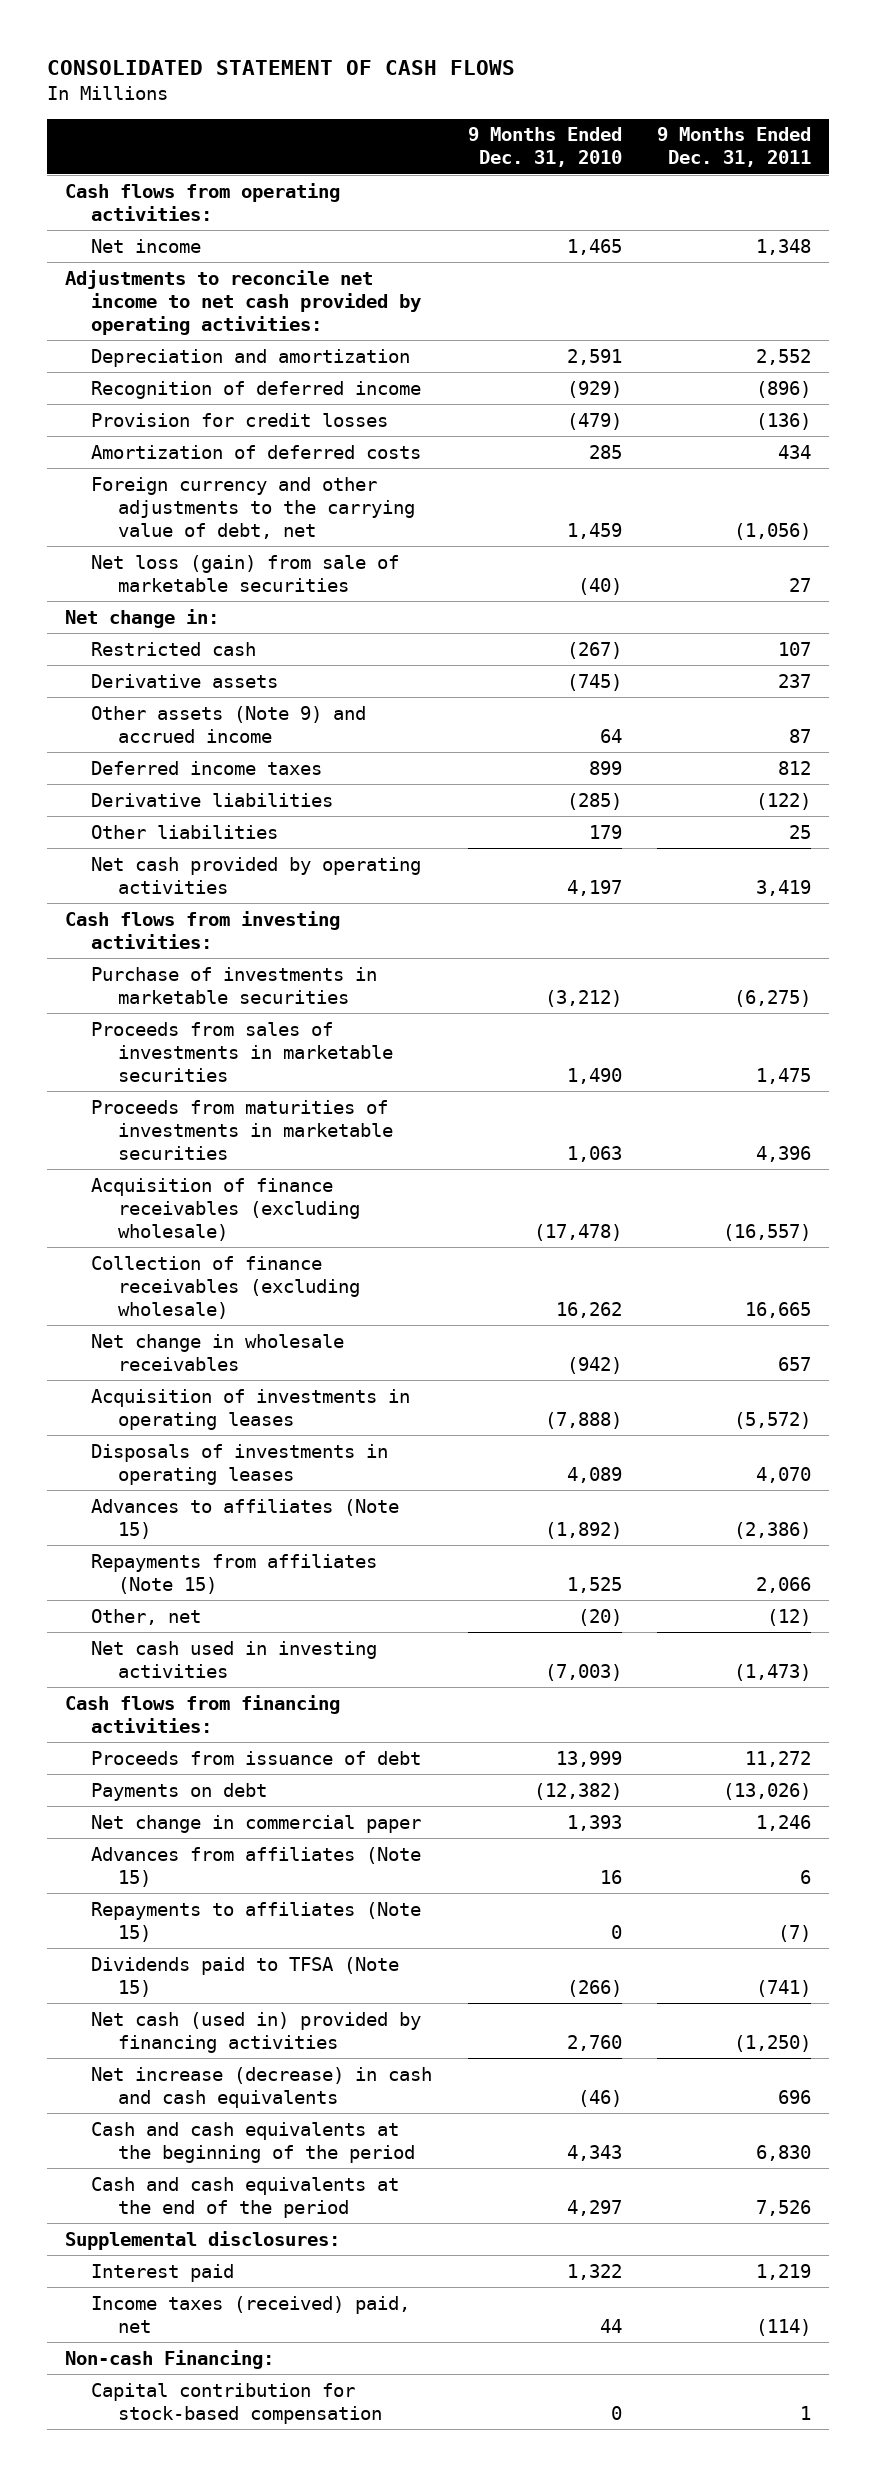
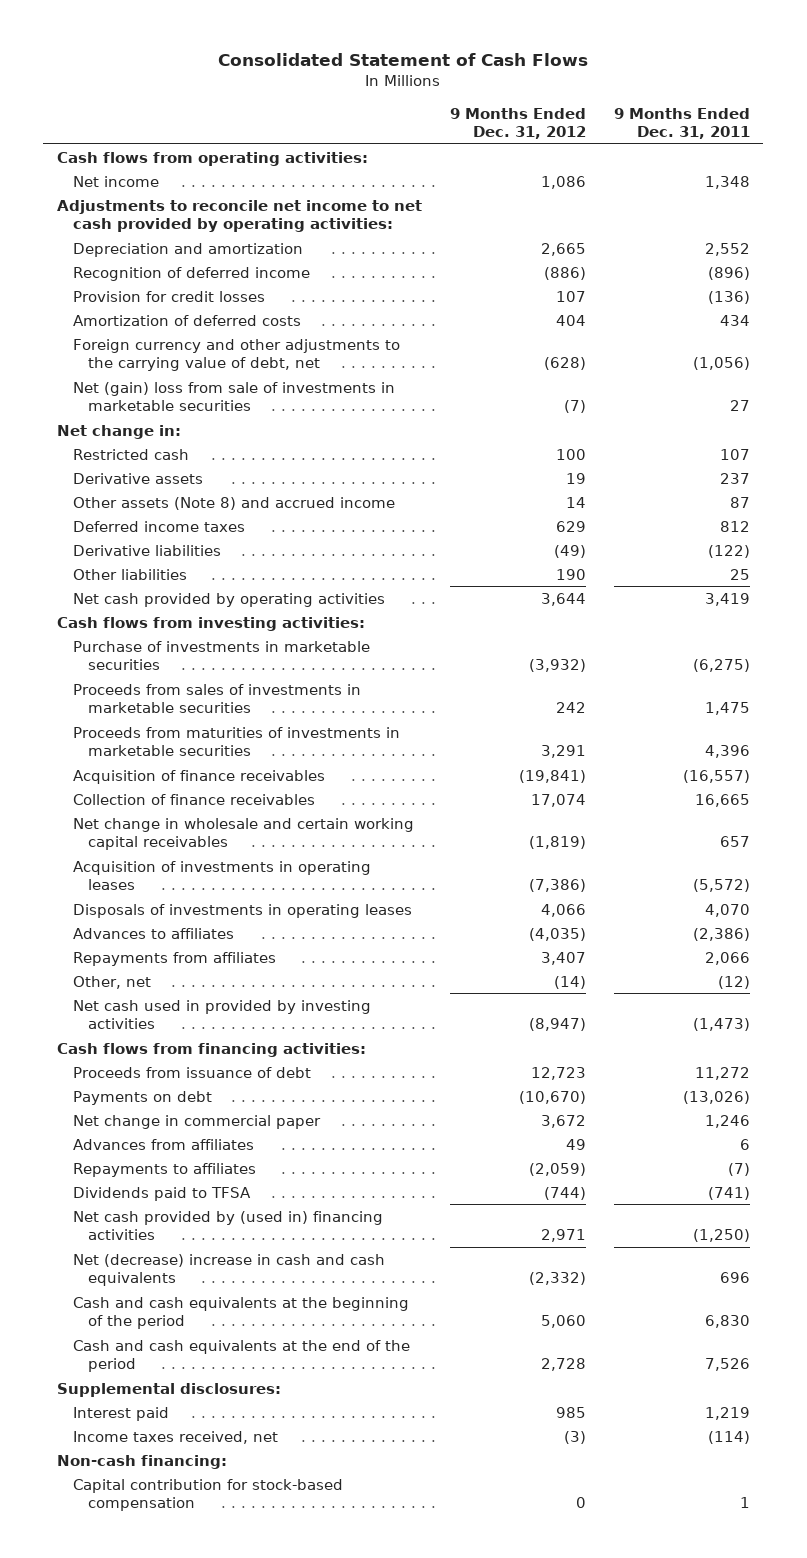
[46,60,515,76] CONSOLIDATED STATEMENT OF CASH FLOWS -> [218,53,589,67] Consolidated Statement of Cash Flows
[467,127,622,168] 9 Months Ended Dec. 31, 2010 -> none
none -> [449,107,586,139] 9 Months Ended Dec. 31, 2012
[91,554,400,592] Net loss (gain) from sale of marketable securities -> [72,381,395,411] Net (gain) loss from sale of investments in marketable securities
[91,705,367,743] Other assets (Note 9) and accrued income -> [72,496,395,510] Other assets (Note 8) and accrued income
[91,1177,360,1241] Acquisition of finance receivables (excluding wholesale) -> [72,769,325,784] Acquisition of finance receivables
[91,1255,360,1319] Collection of finance receivables (excluding wholesale) -> [72,793,315,805] Collection of finance receivables
[91,1333,345,1371] Net change in wholesale receivables -> [72,817,414,850] Net change in wholesale and certain working capital receivables
[91,1498,400,1539] Advances to affiliates (Note 15) -> [72,927,234,939] Advances to affiliates
[91,1553,378,1594] Repayments from affiliates (Note 15) -> [72,951,276,966] Repayments from affiliates
[91,1640,378,1678] Net cash used in investing activities -> [72,999,371,1029] Net cash used in provided by investing activities
[91,1846,422,1887] Advances from affiliates (Note 15) -> [72,1138,254,1150] Advances from affiliates
[91,1901,422,1942] Repayments to affiliates (Note 15) -> [72,1162,256,1177] Repayments to affiliates
[91,1956,400,1997] Dividends paid to TFSA (Note 15) -> [72,1186,251,1201] Dividends paid to TFSA
[91,2011,422,2053] Net cash (used in) provided by financing activities -> [72,1210,383,1240] Net cash provided by (used in) financing activities
[91,2066,433,2108] Net increase (decrease) in cash and cash equivalents -> [72,1253,385,1286] Net (decrease) increase in cash and cash equivalents
[91,2295,411,2333] Income taxes (received) paid, net -> [72,1430,278,1444] Income taxes received, net
[64,2349,274,2369] Non-cash Financing: -> [57,1454,228,1469] Non-cash financing:

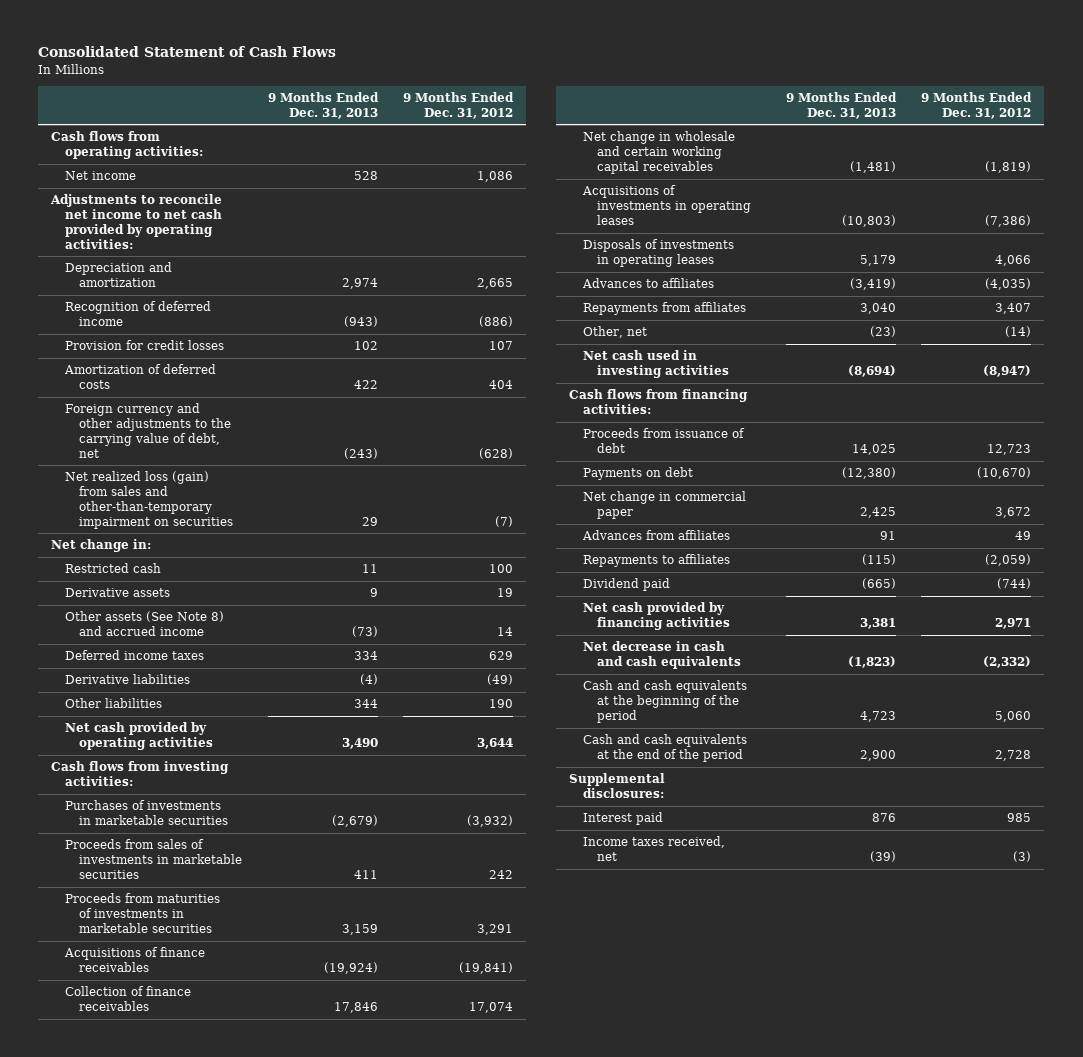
[613,107,750,139] 9 Months Ended Dec. 31, 2011 -> none
none -> [267,91,379,119] 9 Months Ended Dec. 31, 2013
[72,381,395,411] Net (gain) loss from sale of investments in marketable securities -> [65,471,234,529] Net realized loss (gain) from sales and other-than-temporary impairment on securities
[72,496,395,510] Other assets (Note 8) and accrued income -> [65,611,225,637] Other assets (See Note 8) and accrued income
[72,640,370,670] Purchase of investments in marketable securities -> [65,800,229,826] Purchases of investments in marketable securities
[72,769,325,784] Acquisition of finance receivables -> [64,947,206,973] Acquisitions of finance receivables
[72,860,371,890] Acquisition of investments in operating leases -> [582,185,752,226] Acquisitions of investments in operating leases
[72,999,371,1029] Net cash used in provided by investing activities -> [583,350,730,379] Net cash used in investing activities
[72,1186,251,1201] Dividends paid to TFSA -> [583,578,671,592] Dividend paid
[72,1210,383,1240] Net cash provided by (used in) financing activities -> [583,602,731,631] Net cash provided by financing activities
[72,1253,385,1286] Net (decrease) increase in cash and cash equivalents -> [583,641,742,670] Net decrease in cash and cash equivalents
[57,1454,228,1469] Non-cash financing: -> none
[72,1478,343,1511] Capital contribution for stock-based compensation -> none

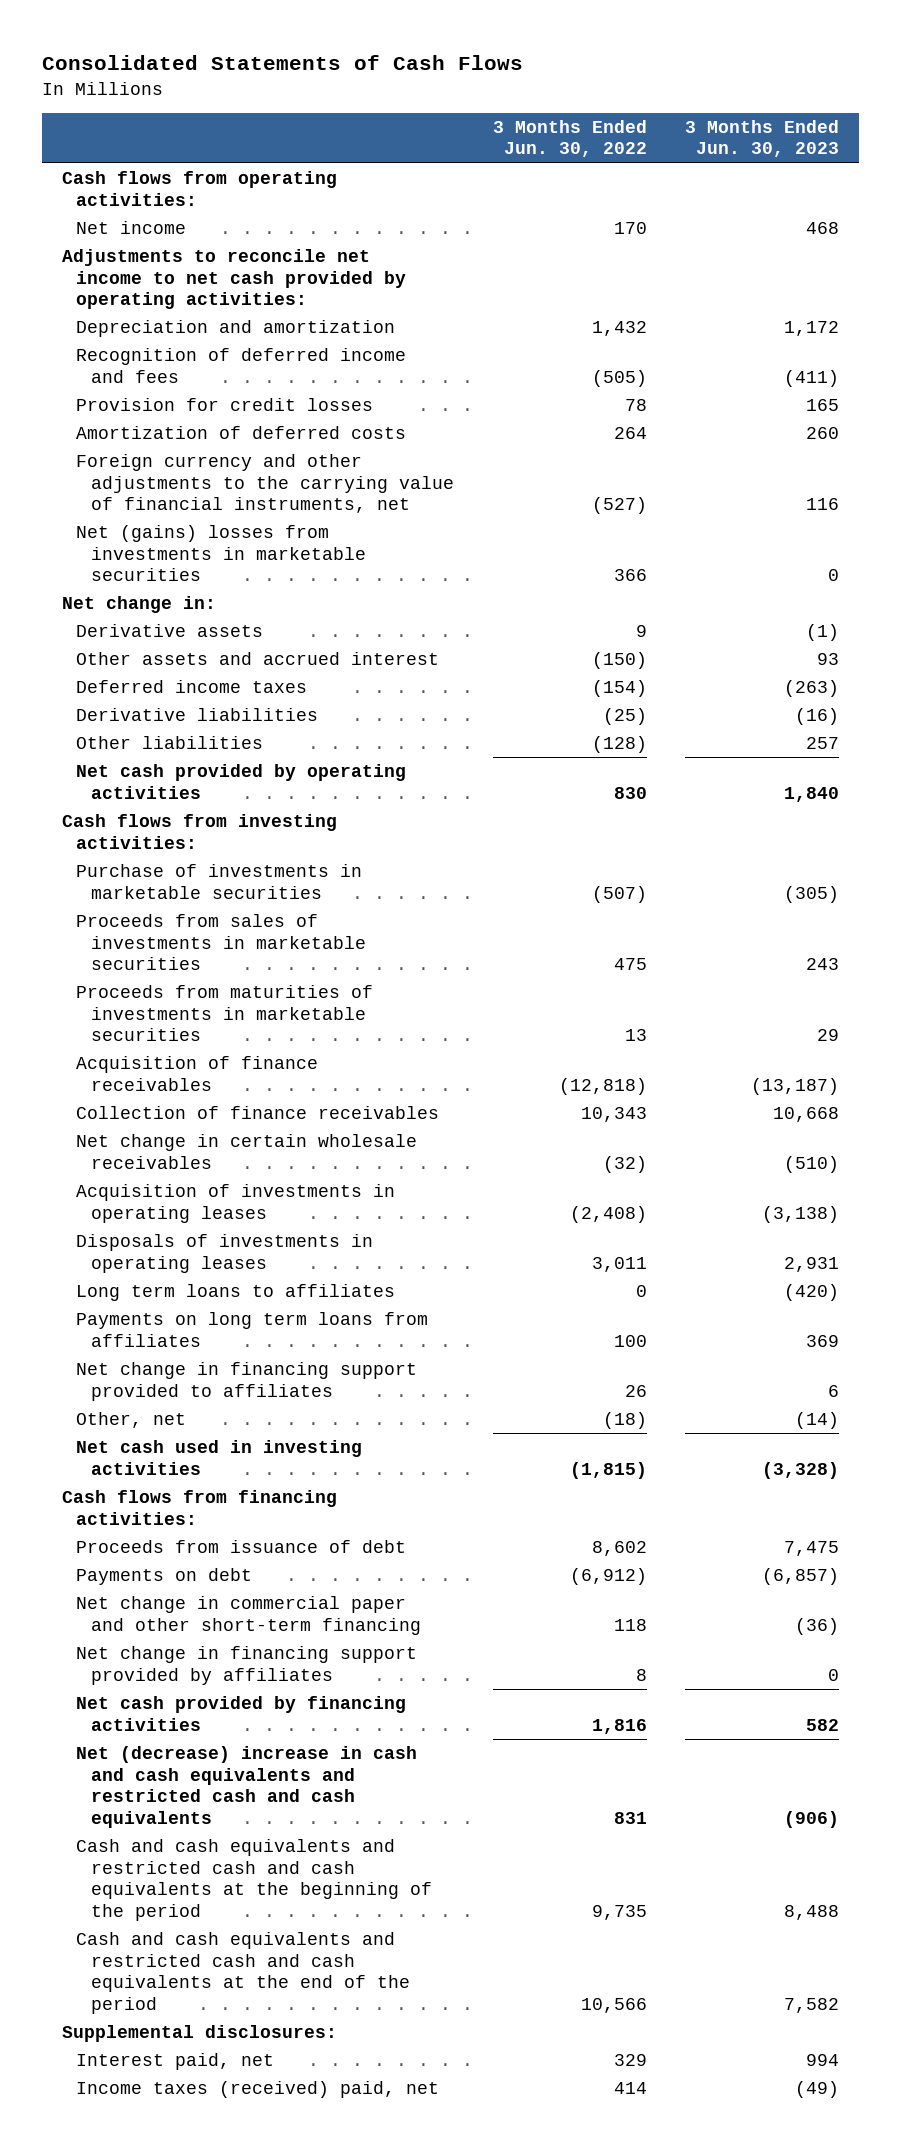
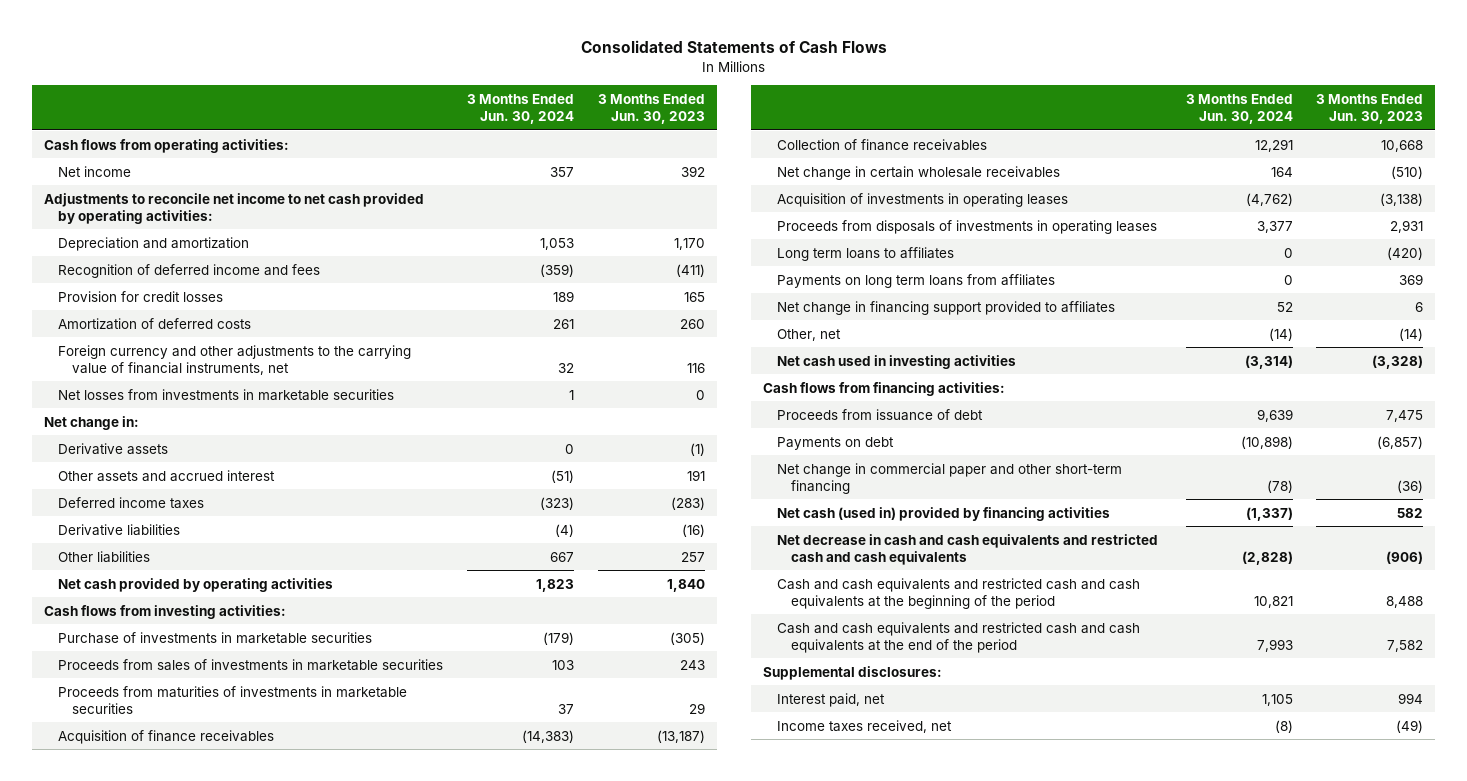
[492,119,647,158] 3 Months Ended Jun. 30, 2022 -> none
none -> [466,94,574,125] 3 Months Ended Jun. 30, 2024
[806,222,840,235] 468 -> [680,165,705,177] 392
[784,321,840,337] 1,172 -> [673,237,705,250] 1,170
[76,525,366,582] Net (gains) losses from investments in marketable securities -> [57,388,394,401] Net losses from investments in marketable securities
[817,653,840,666] 93 -> [686,469,705,481] 191
[784,680,840,698] (263) -> [670,496,705,510] (283)
[76,1234,374,1273] Disposals of investments in operating leases -> [776,219,1157,234] Proceeds from disposals of investments in operating leases
[76,1646,418,1685] Net change in financing support provided by affiliates -> none
[76,1696,407,1731] Net cash provided by financing activities -> [776,506,1110,521] Net cash (used in) provided by financing activities
[76,1746,418,1828] Net (decrease) increase in cash and cash equivalents and restricted cash and cash equivalents -> [776,533,1158,565] Net decrease in cash and cash equivalents and restricted cash and cash equivalents
[76,2081,440,2099] Income taxes (received) paid, net -> [776,719,952,733] Income taxes received, net

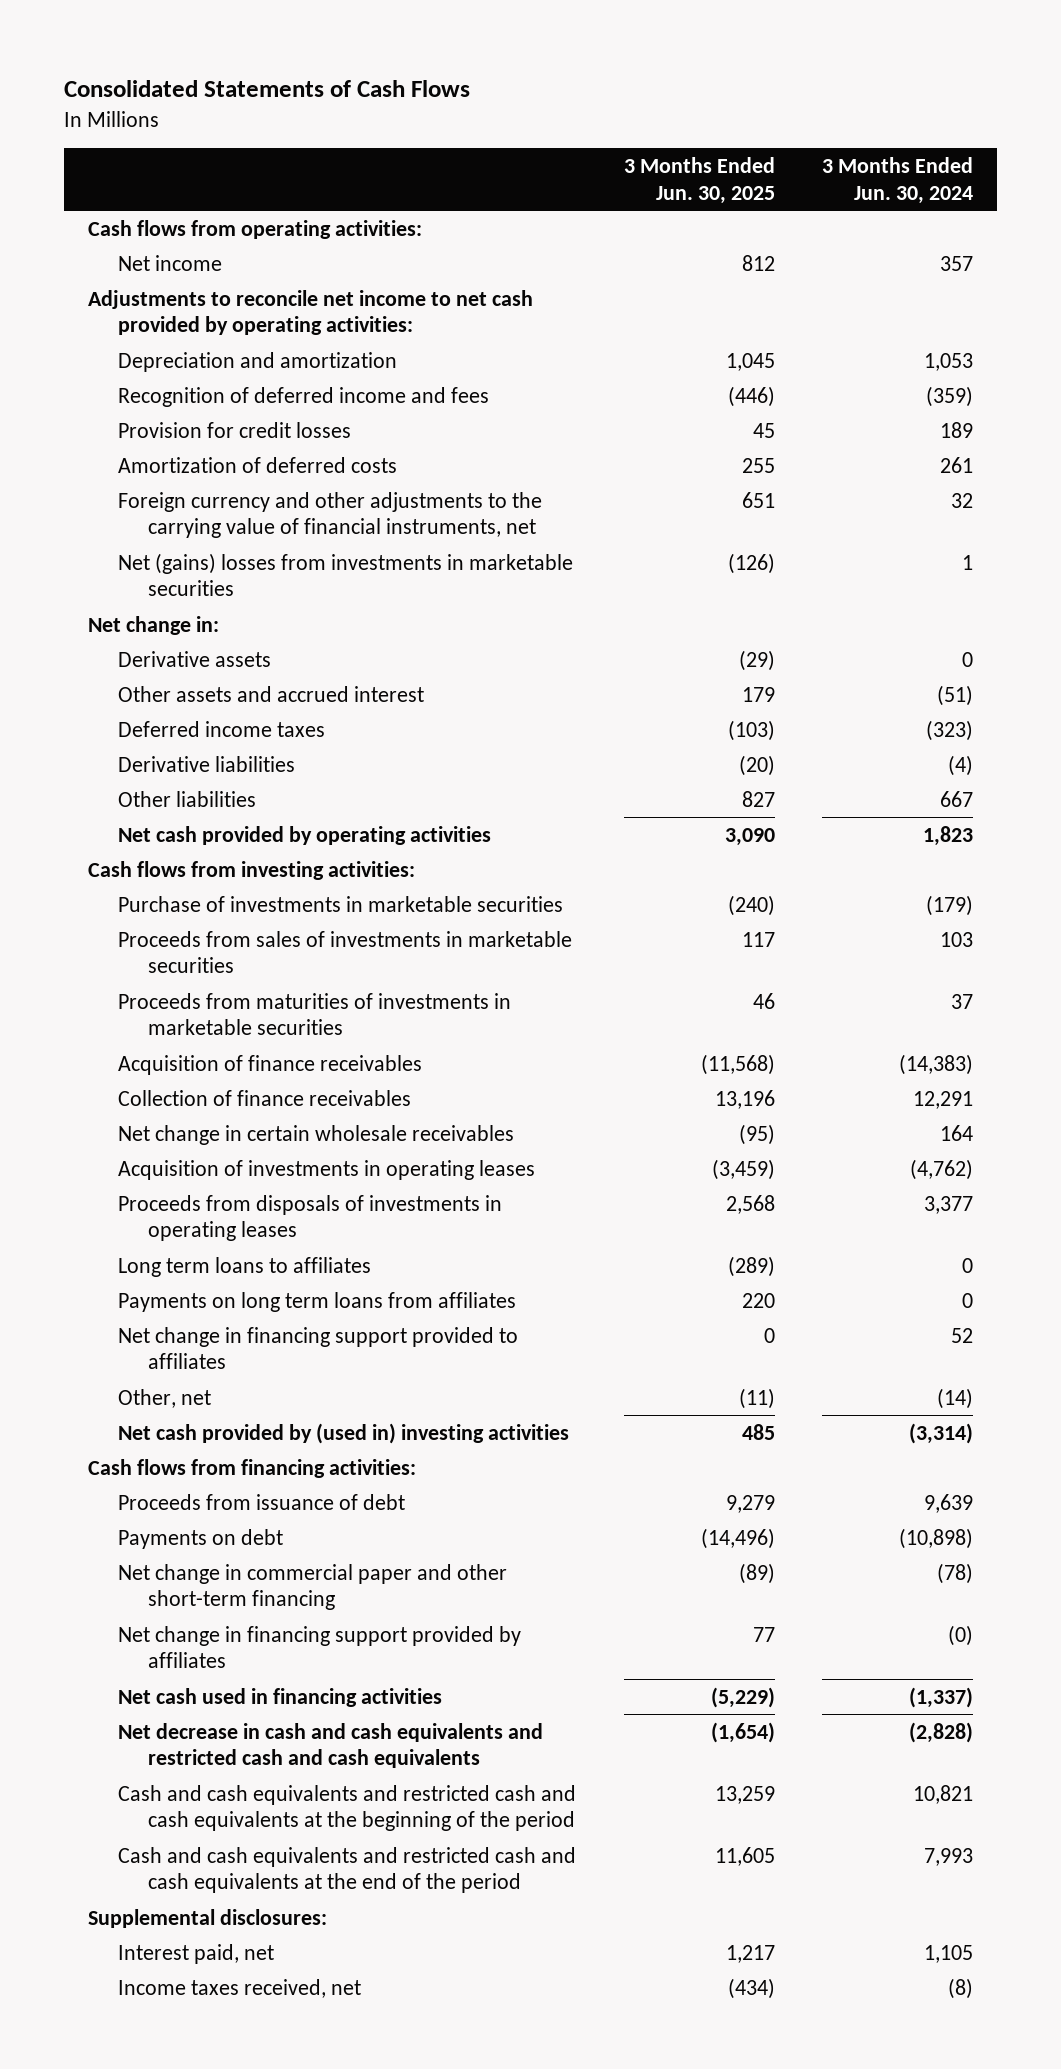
[597,94,705,125] 3 Months Ended Jun. 30, 2023 -> none
none -> [623,157,775,204] 3 Months Ended Jun. 30, 2025
[57,388,394,401] Net losses from investments in marketable securities -> [117,552,573,597] Net (gains) losses from investments in marketable securities
[776,354,1016,369] Net cash used in investing activities -> [117,1422,569,1444] Net cash provided by (used in) investing activities
none -> [117,1625,521,1669] Net change in financing support provided by affiliates
[776,506,1110,521] Net cash (used in) provided by financing activities -> [117,1687,442,1707] Net cash used in financing activities

